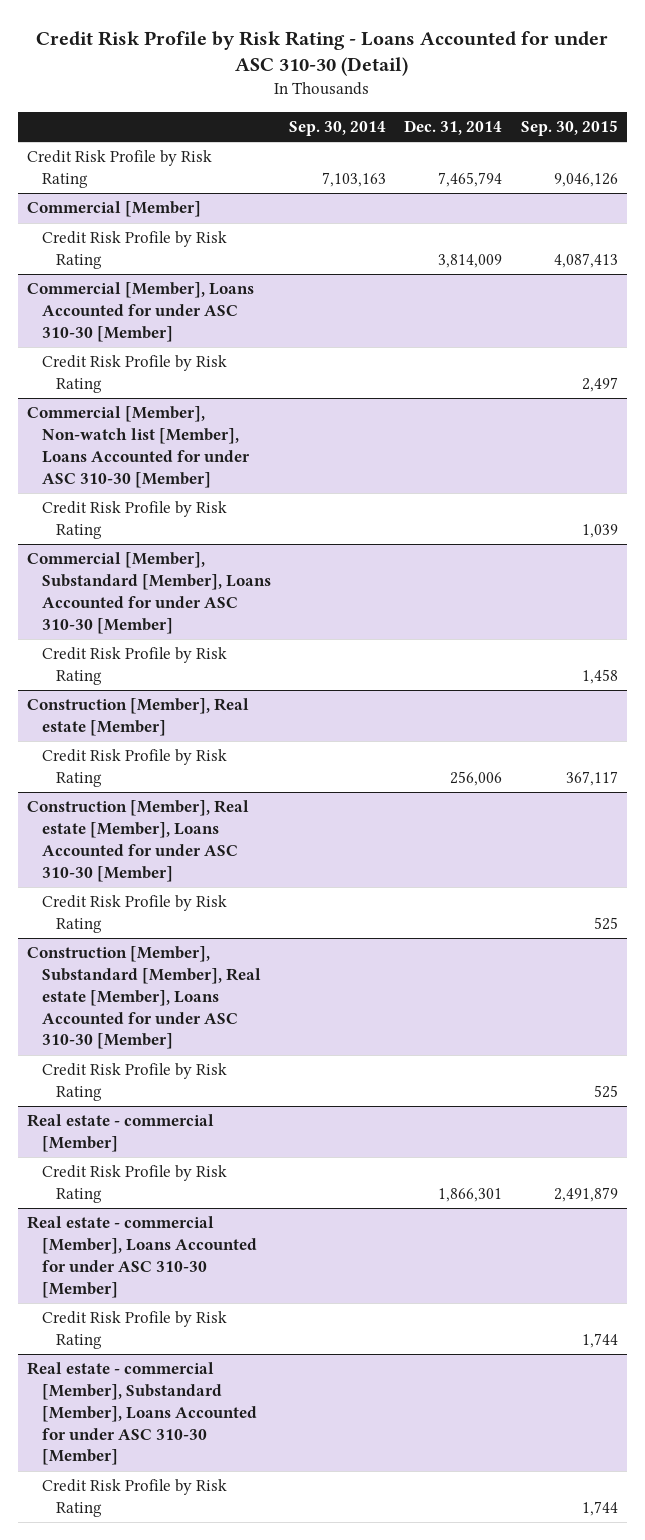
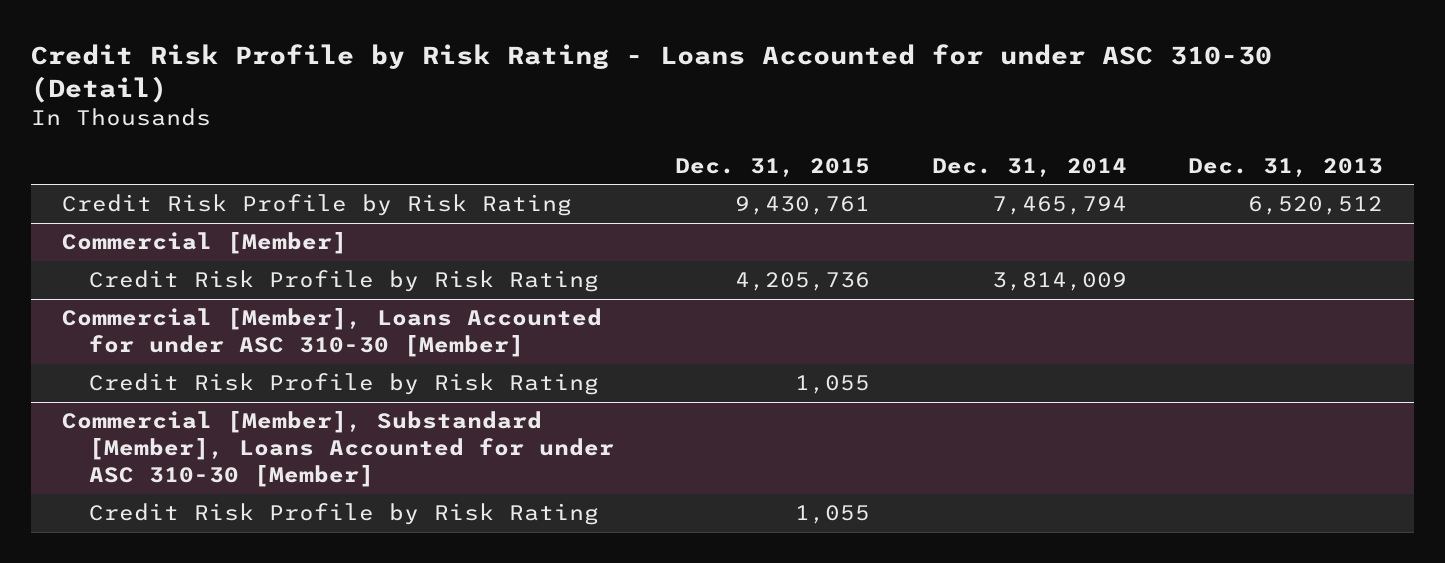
[289,121,387,137] Sep. 30, 2014 -> none
[520,120,618,137] Sep. 30, 2015 -> none
none -> [675,157,871,177] Dec. 31, 2015
none -> [1188,157,1384,177] Dec. 31, 2013
[27,406,250,488] Commercial [Member], Non-watch list [Member], Loans Accounted for under ASC 310-30 [Member] -> none
[41,501,227,540] Credit Risk Profile by Risk Rating -> none
[27,698,250,737] Construction [Member], Real estate [Member] -> none
[41,749,227,788] Credit Risk Profile by Risk Rating -> none
[27,800,250,882] Construction [Member], Real estate [Member], Loans Accounted for under ASC 310-30 [Member] -> none
[41,895,227,934] Credit Risk Profile by Risk Rating -> none
[27,946,261,1050] Construction [Member], Substandard [Member], Real estate [Member], Loans Accounted for under ASC 310-30 [Member] -> none
[41,1063,227,1102] Credit Risk Profile by Risk Rating -> none
[27,1114,215,1153] Real estate - commercial [Member] -> none
[41,1165,227,1204] Credit Risk Profile by Risk Rating -> none
[27,1216,257,1298] Real estate - commercial [Member], Loans Accounted for under ASC 310-30 [Member] -> none
[41,1311,227,1350] Credit Risk Profile by Risk Rating -> none
[27,1362,257,1466] Real estate - commercial [Member], Substandard [Member], Loans Accounted for under ASC 310-30 [Member] -> none
[41,1479,227,1518] Credit Risk Profile by Risk Rating -> none

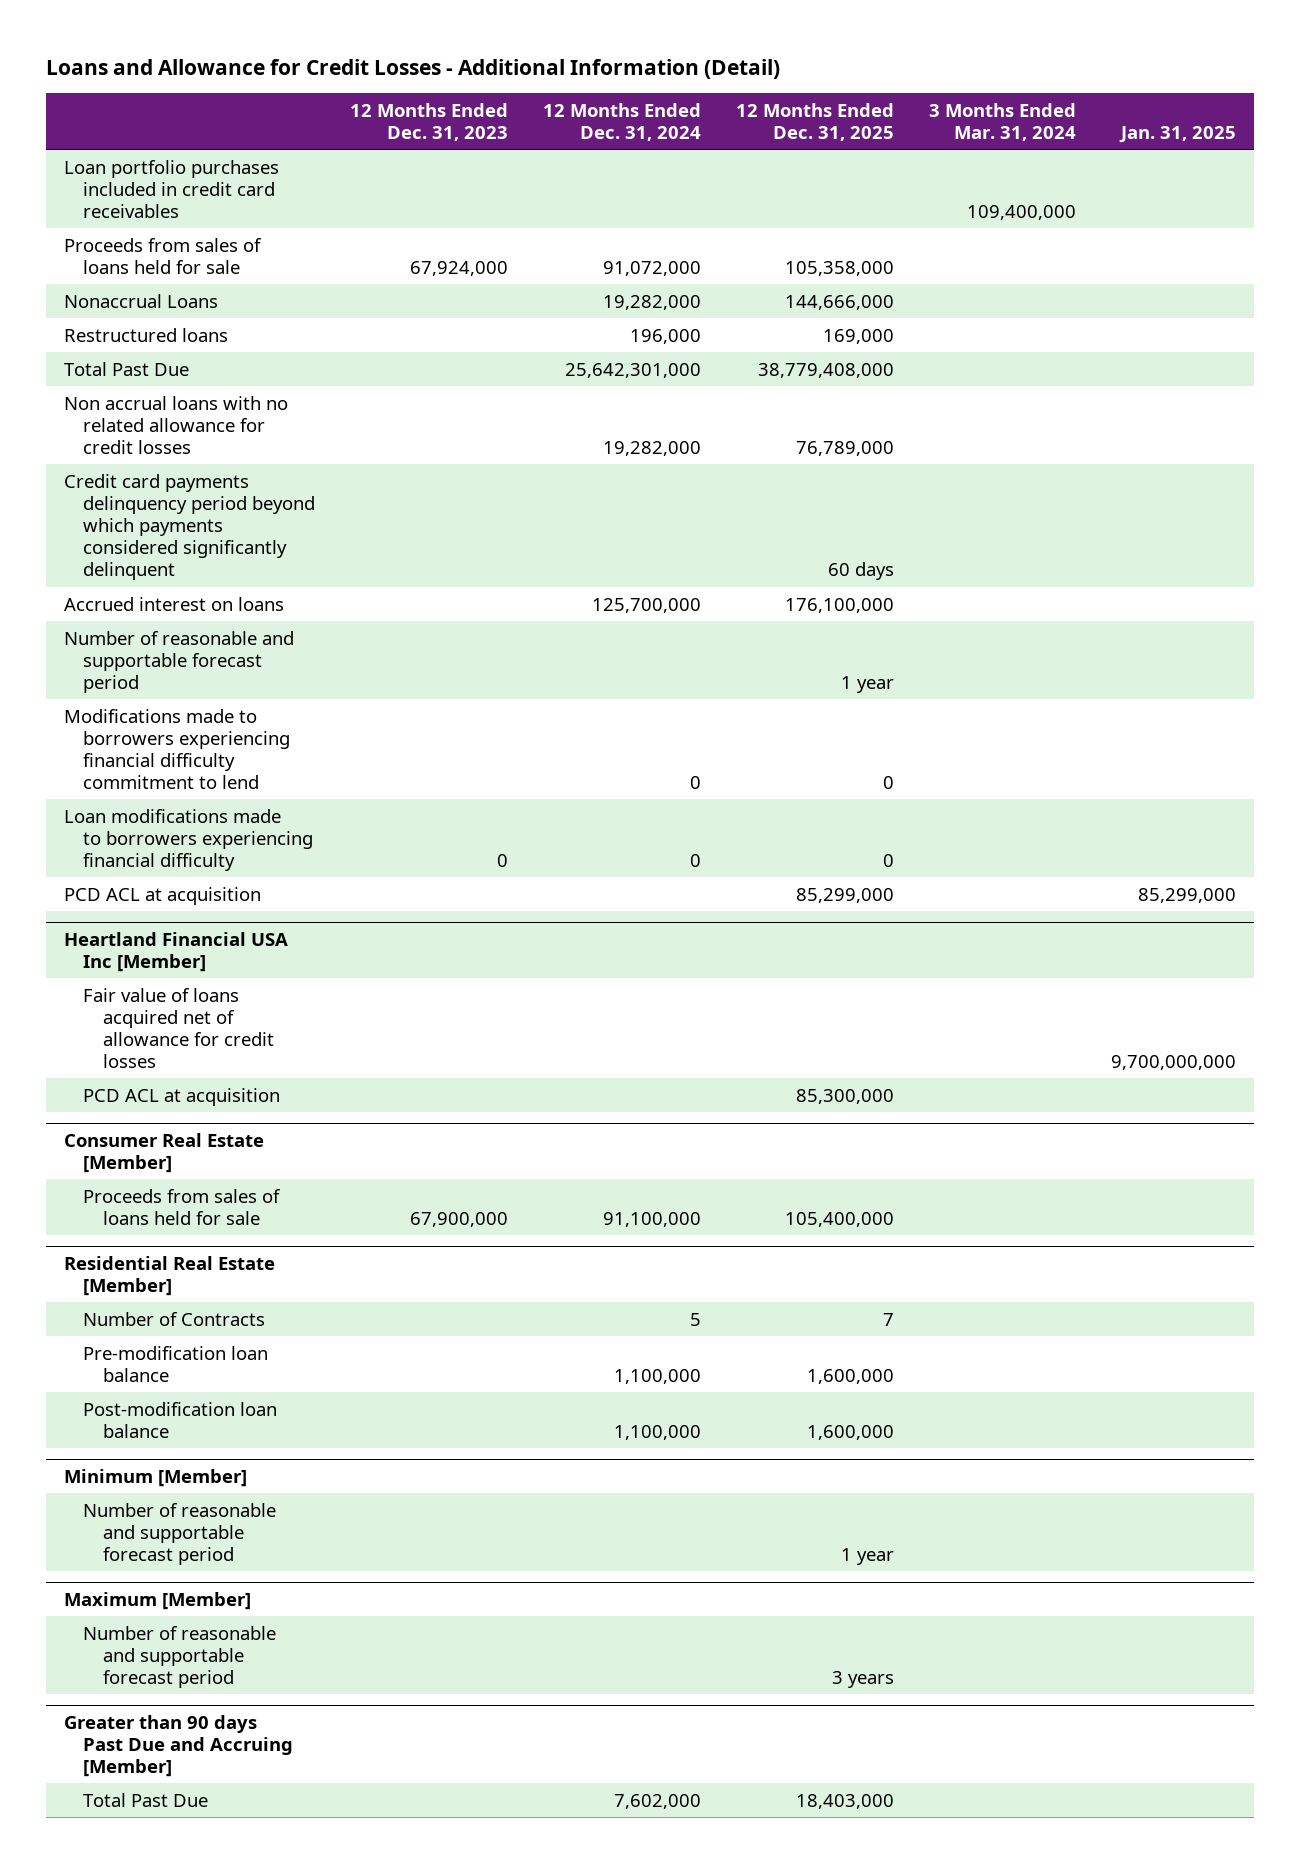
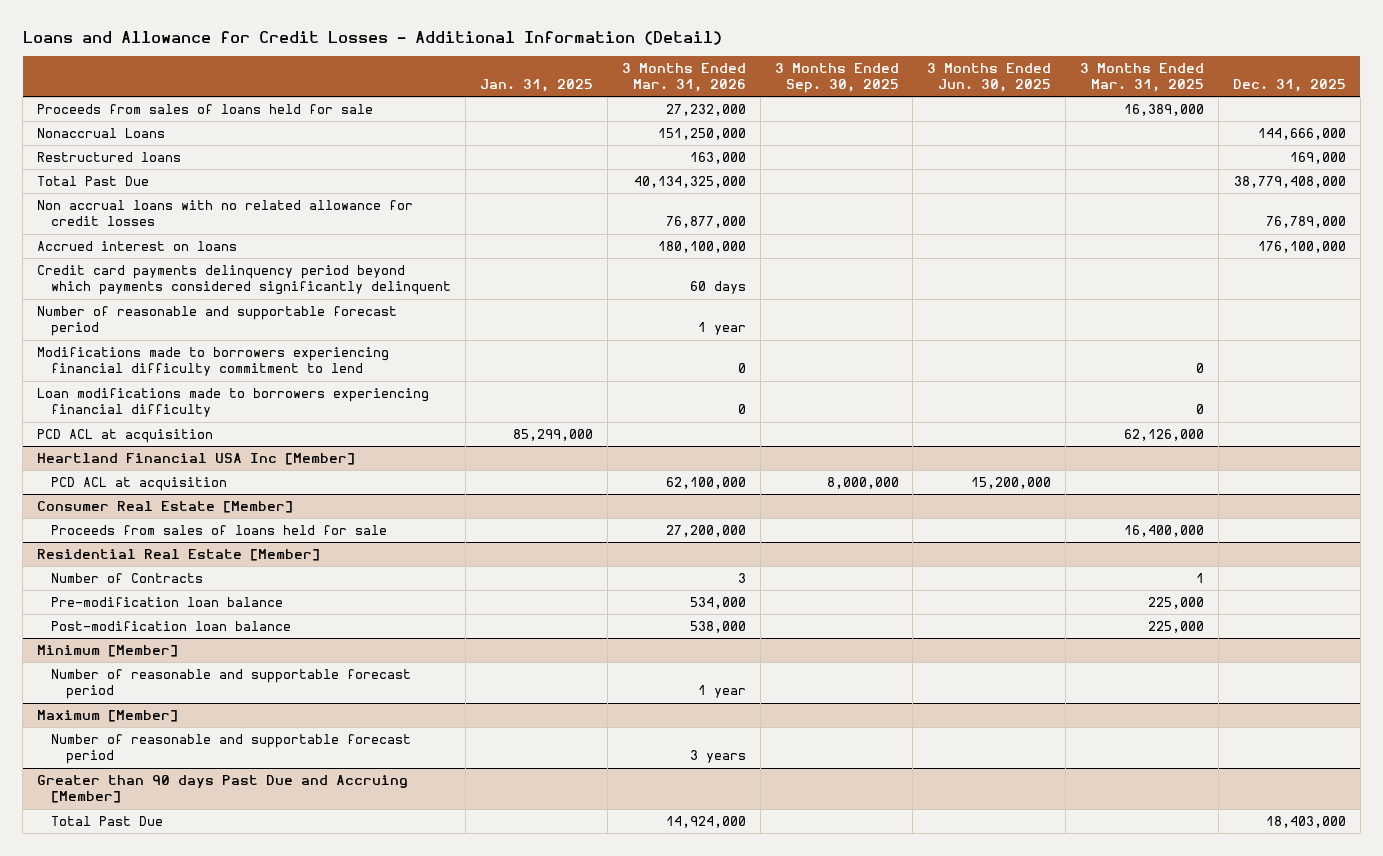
[350,102,509,141] 12 Months Ended Dec. 31, 2023 -> none
[543,102,702,141] 12 Months Ended Dec. 31, 2024 -> none
[736,102,895,141] 12 Months Ended Dec. 31, 2025 -> none
[929,102,1077,141] 3 Months Ended Mar. 31, 2024 -> none
none -> [621,62,746,92] 3 Months Ended Mar. 31, 2026
none -> [774,62,899,93] 3 Months Ended Sep. 30, 2025
none -> [927,62,1052,92] 3 Months Ended Jun. 30, 2025
none -> [1080,62,1205,92] 3 Months Ended Mar. 31, 2025
none -> [1232,78,1346,92] Dec. 31, 2025
[63,159,279,218] Loan portfolio purchases included in credit card receivables -> none
[63,473,316,581] Credit card payments delinquency period beyond which payments considered significantly delinquent -> [36,265,452,296] Credit card payments delinquency period beyond which payments considered significantly delinquent
[83,987,275,1069] Fair value of loans acquired net of allowance for credit losses -> none

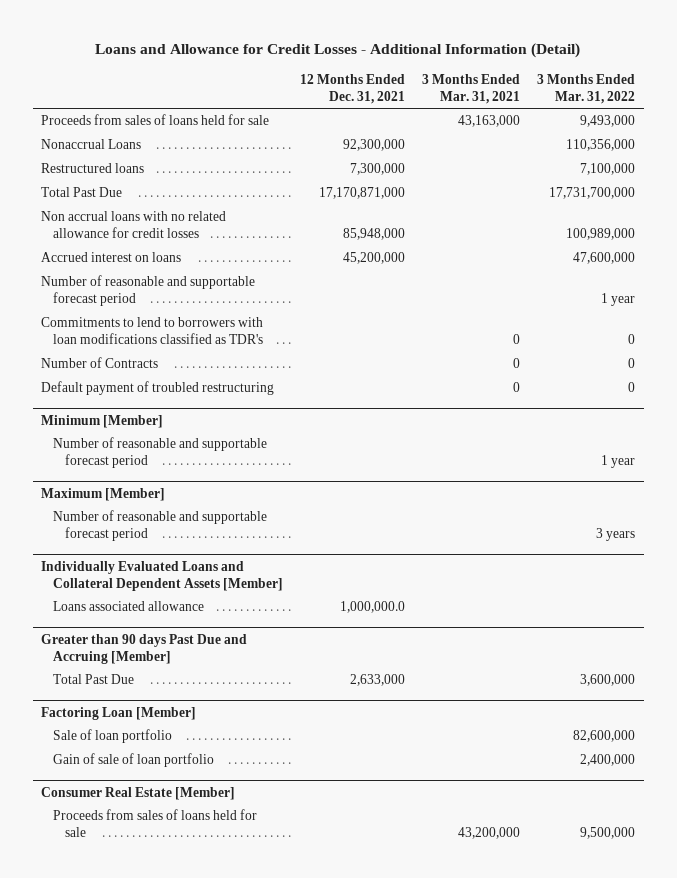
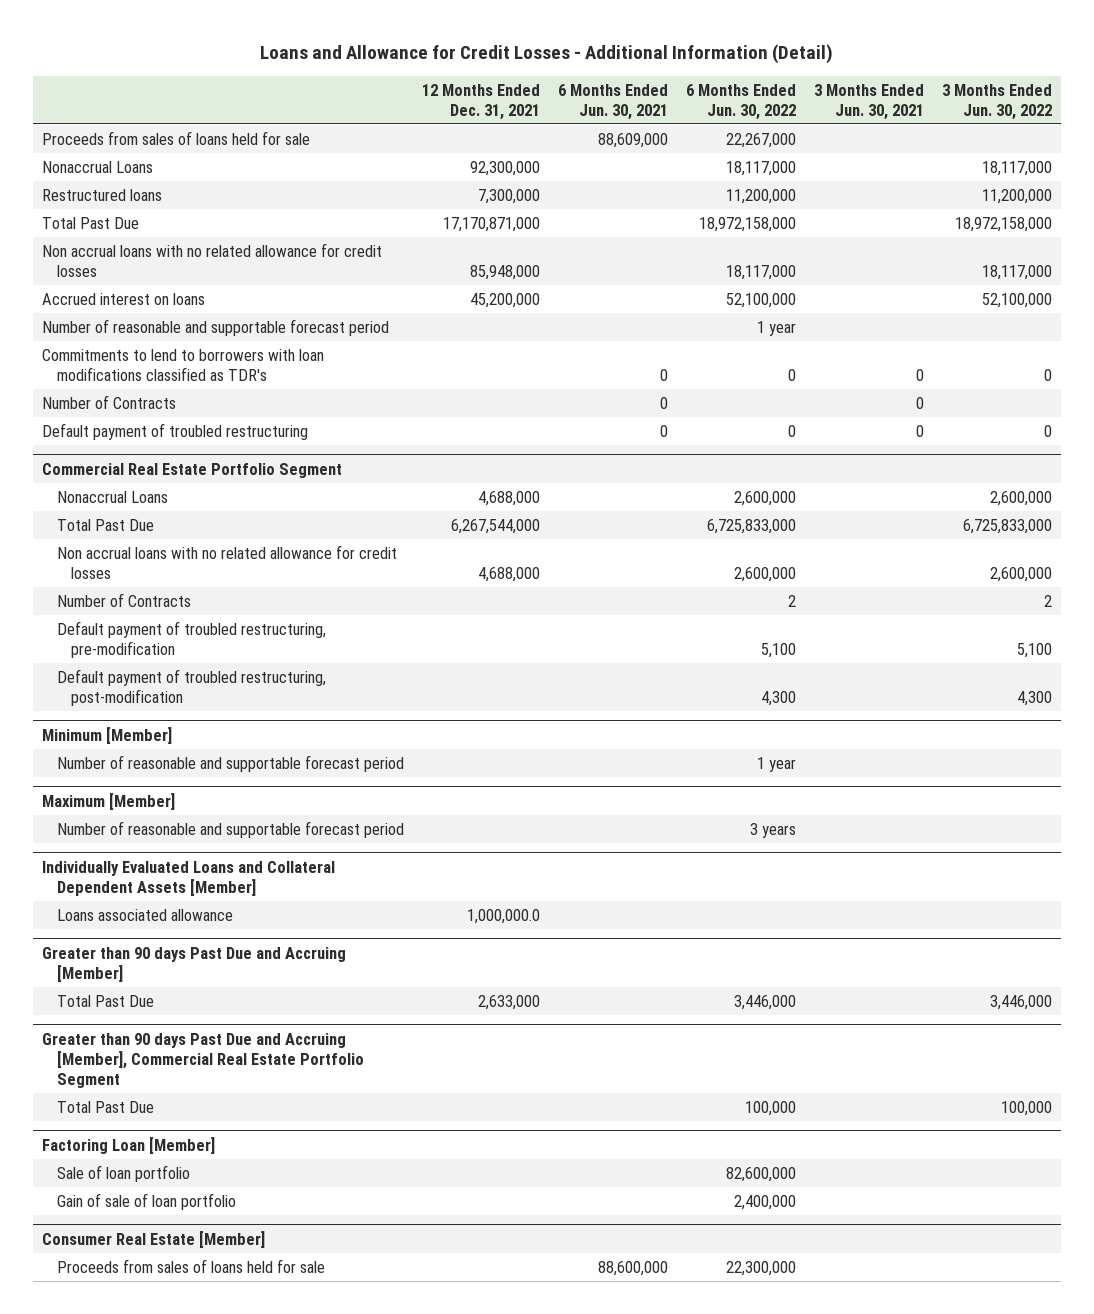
[422,73,521,104] 3 Months Ended Mar. 31, 2021 -> none
[537,73,636,104] 3 Months Ended Mar. 31, 2022 -> none
none -> [557,84,668,120] 6 Months Ended Jun. 30, 2021
none -> [685,84,796,120] 6 Months Ended Jun. 30, 2022
none -> [813,84,924,120] 3 Months Ended Jun. 30, 2021
none -> [941,84,1052,120] 3 Months Ended Jun. 30, 2022
none -> [42,462,343,478] Commercial Real Estate Portfolio Segment
none -> [56,490,168,503] Nonaccrual Loans
none -> [56,518,154,531] Total Past Due
none -> [56,544,397,579] Non accrual loans with no related allowance for credit losses
none -> [56,592,191,607] Number of Contracts
none -> [56,620,326,658] Default payment of troubled restructuring, pre-modification
none -> [56,668,326,706] Default payment of troubled restructuring, post-modification
none -> [42,1032,364,1088] Greater than 90 days Past Due and Accruing [Member], Commercial Real Estate Portfolio Segment
none -> [56,1100,154,1113] Total Past Due

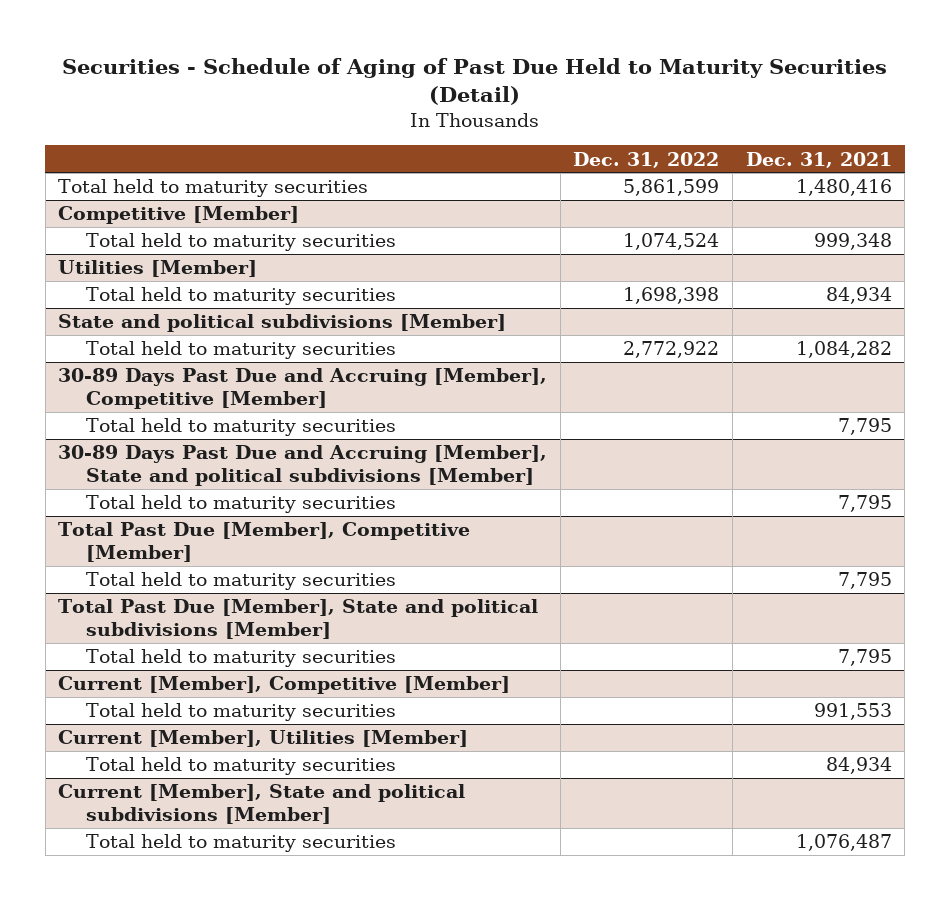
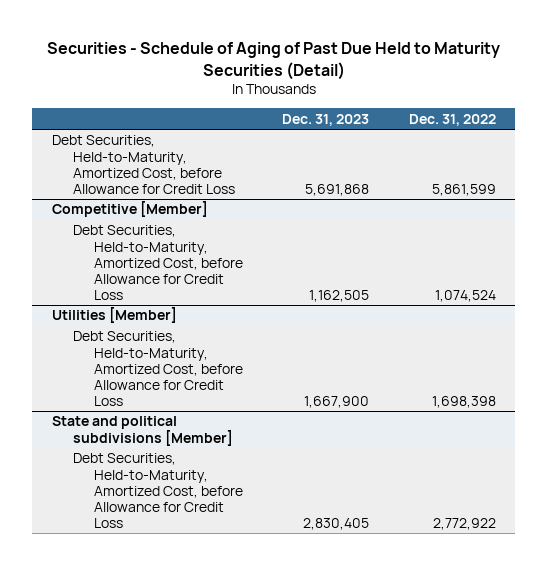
[745,151,892,168] Dec. 31, 2021 -> none
none -> [282,113,370,126] Dec. 31, 2023
[58,179,369,198] Total held to maturity securities -> [52,135,235,194] Debt Securities, Held-to-Maturity, Amortized Cost, before Allowance for Credit Loss
[85,233,396,252] Total held to maturity securities -> [72,225,243,300] Debt Securities, Held-to-Maturity, Amortized Cost, before Allowance for Credit Loss
[85,287,396,306] Total held to maturity securities -> [72,331,243,406] Debt Securities, Held-to-Maturity, Amortized Cost, before Allowance for Credit Loss
[58,368,548,409] 30-89 Days Past Due and Accruing [Member], Competitive [Member] -> none
[85,418,396,437] Total held to maturity securities -> none
[58,445,548,486] 30-89 Days Past Due and Accruing [Member], State and political subdivisions [Member] -> none
[85,495,396,514] Total held to maturity securities -> none
[58,522,471,562] Total Past Due [Member], Competitive [Member] -> none
[85,572,396,591] Total held to maturity securities -> none
[58,599,539,639] Total Past Due [Member], State and political subdivisions [Member] -> none
[85,649,396,668] Total held to maturity securities -> none
[58,676,511,695] Current [Member], Competitive [Member] -> none
[85,703,396,722] Total held to maturity securities -> none
[58,730,469,748] Current [Member], Utilities [Member] -> none
[85,757,396,776] Total held to maturity securities -> none
[58,784,466,824] Current [Member], State and political subdivisions [Member] -> none
[85,834,396,853] Total held to maturity securities -> none
[85,341,396,360] Total held to maturity securities -> [72,453,243,528] Debt Securities, Held-to-Maturity, Amortized Cost, before Allowance for Credit Loss

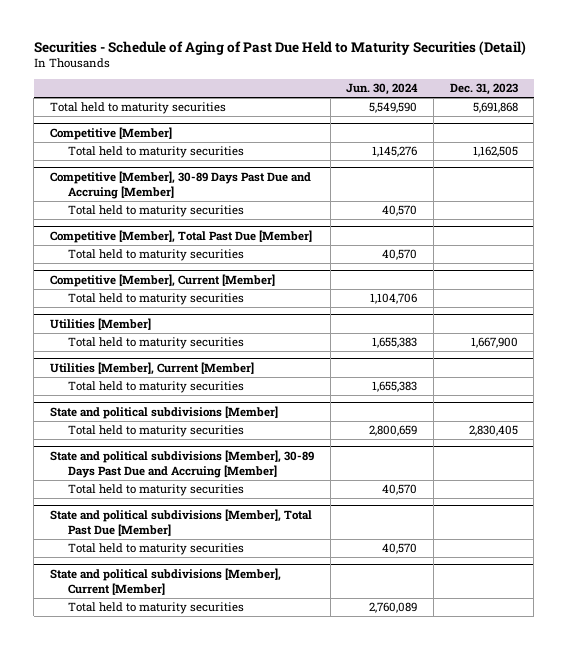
[408,113,496,126] Dec. 31, 2022 -> none
none -> [346,83,419,96] Jun. 30, 2024
[52,135,235,194] Debt Securities, Held-to-Maturity, Amortized Cost, before Allowance for Credit Loss -> [49,102,226,115] Total held to maturity securities
[72,225,243,300] Debt Securities, Held-to-Maturity, Amortized Cost, before Allowance for Credit Loss -> [68,146,245,159] Total held to maturity securities
none -> [49,170,311,199] Competitive [Member], 30-89 Days Past Due and Accruing [Member]
none -> [68,205,245,218] Total held to maturity securities
none -> [49,229,312,243] Competitive [Member], Total Past Due [Member]
none -> [68,249,245,262] Total held to maturity securities
none -> [49,273,275,287] Competitive [Member], Current [Member]
none -> [68,293,245,306] Total held to maturity securities
[72,331,243,406] Debt Securities, Held-to-Maturity, Amortized Cost, before Allowance for Credit Loss -> [68,337,245,350] Total held to maturity securities
none -> [49,361,254,375] Utilities [Member], Current [Member]
none -> [68,381,245,394] Total held to maturity securities
[72,453,243,528] Debt Securities, Held-to-Maturity, Amortized Cost, before Allowance for Credit Loss -> [68,425,245,438] Total held to maturity securities
none -> [49,449,314,478] State and political subdivisions [Member], 30-89 Days Past Due and Accruing [Member]
none -> [68,484,245,497] Total held to maturity securities
none -> [49,508,312,536] State and political subdivisions [Member], Total Past Due [Member]
none -> [68,543,245,556] Total held to maturity securities
none -> [49,567,281,595] State and political subdivisions [Member], Current [Member]
none -> [68,602,245,615] Total held to maturity securities

